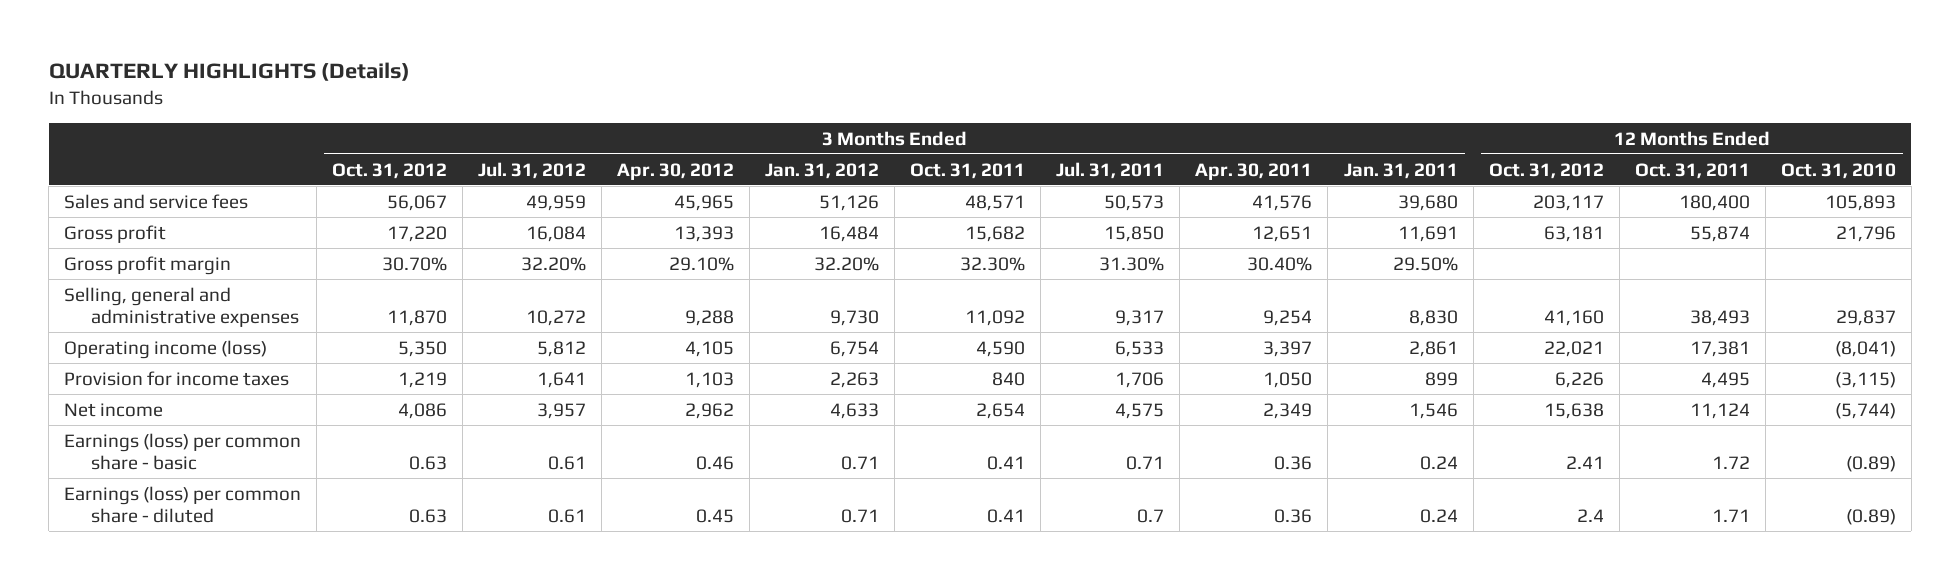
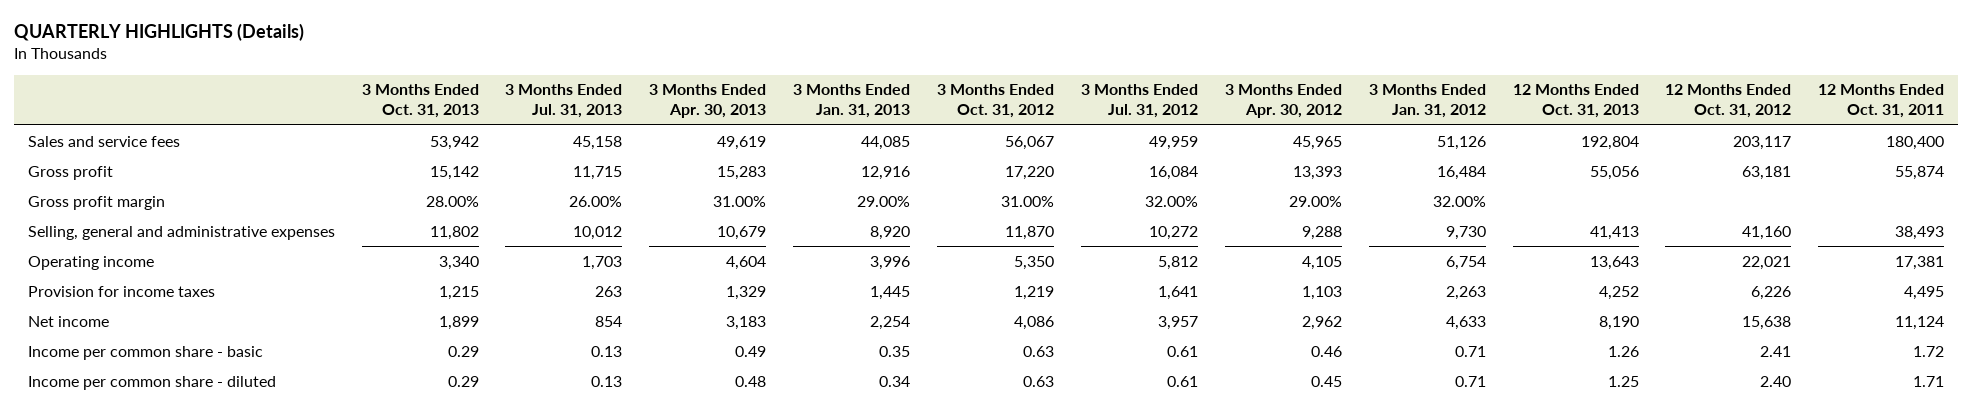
[910,162,1026,179] Oct. 31, 2011 -> none
[1056,161,1165,179] Jul. 31, 2011 -> none
[1195,162,1313,180] Apr. 30, 2011 -> none
[1343,162,1458,179] Jan. 31, 2011 -> none
[1780,162,1896,179] Oct. 31, 2010 -> none
none -> [361,84,479,119] 3 Months Ended Oct. 31, 2013
none -> [505,84,623,119] 3 Months Ended Jul. 31, 2013
none -> [649,84,767,119] 3 Months Ended Apr. 30, 2013
none -> [793,84,911,119] 3 Months Ended Jan. 31, 2013
none -> [1512,84,1639,119] 12 Months Ended Oct. 31, 2013
[382,256,448,271] 30.70% -> [1001,195,1055,207] 31.00%
[521,256,587,271] 32.20% -> [1144,195,1198,207] 32.00%
[669,256,735,271] 29.10% -> [1288,195,1342,207] 29.00%
[814,256,880,271] 32.20% -> [1432,195,1486,207] 32.00%
[64,339,268,359] Operating income (loss) -> [27,255,154,270] Operating income
[64,432,302,470] Earnings (loss) per common share - basic -> [27,345,263,360] Income per common share - basic
[64,485,302,523] Earnings (loss) per common share - diluted -> [27,375,276,390] Income per common share - diluted
[1576,508,1604,522] 2.4 -> [1760,375,1792,387] 2.40

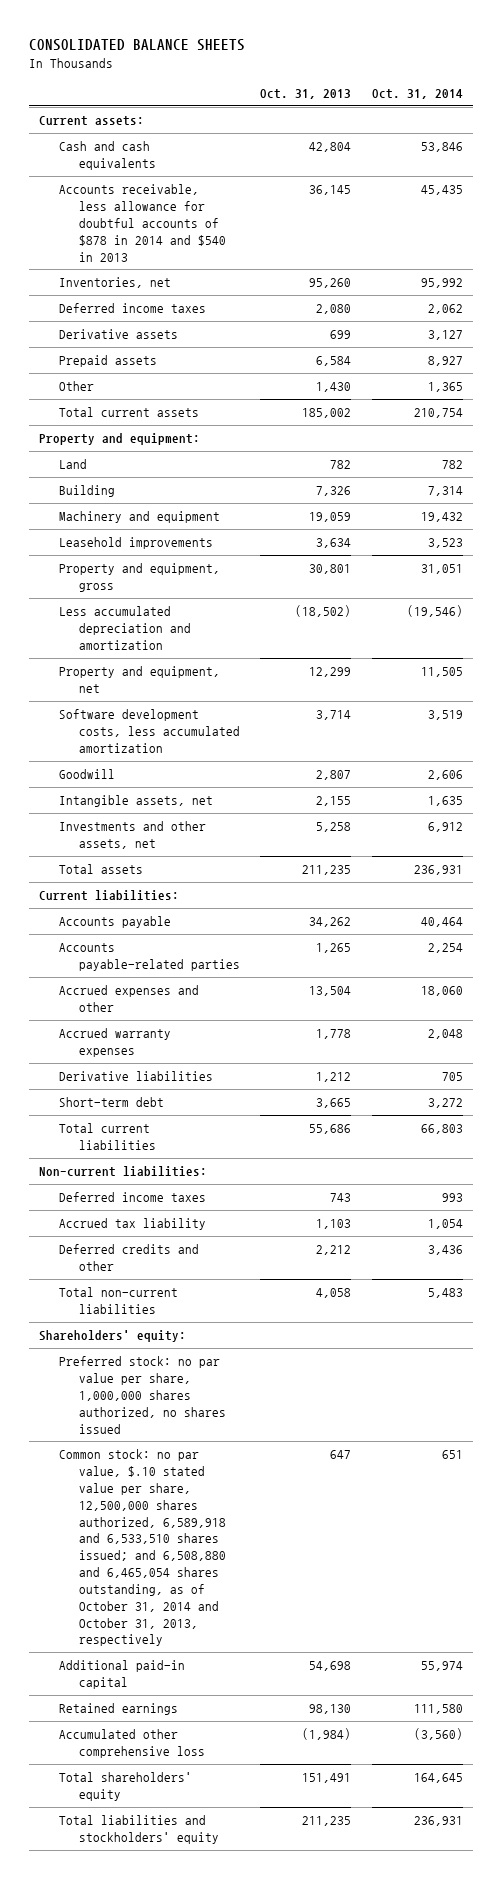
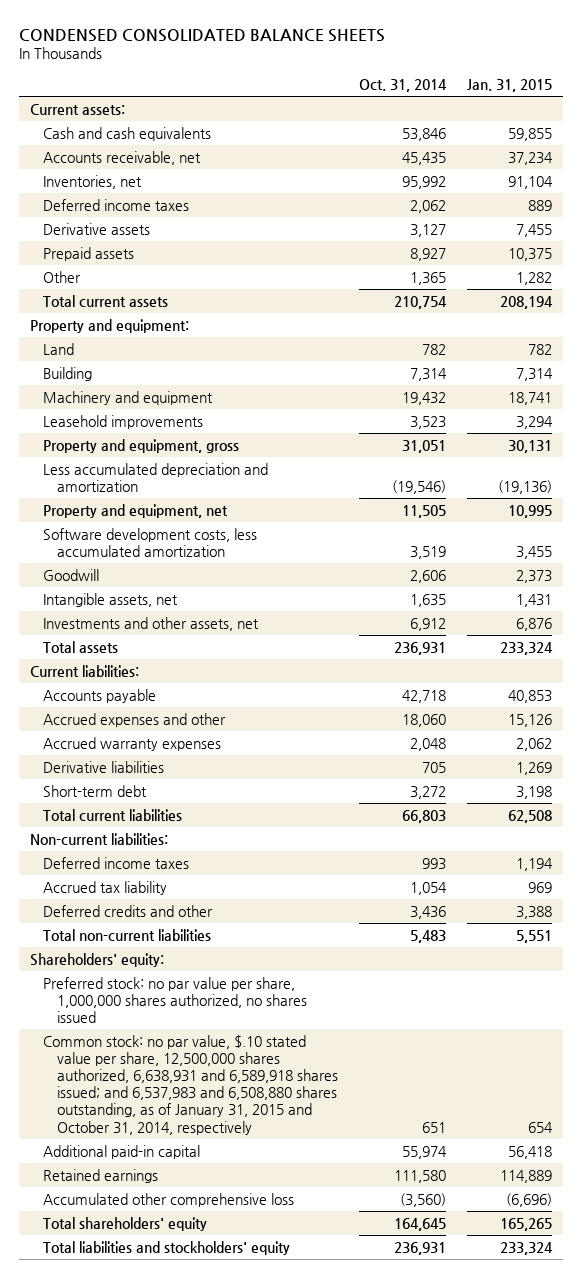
[28,39,245,52] CONSOLIDATED BALANCE SHEETS -> [19,29,386,43] CONDENSED CONSOLIDATED BALANCE SHEETS
[260,89,352,100] Oct. 31, 2013 -> none
none -> [467,78,553,92] Jan. 31, 2015
[58,184,226,262] Accounts receivable, less allowance for doubtful accounts of $878 in 2014 and $540 in 2013 -> [43,150,202,165] Accounts receivable, net
[58,943,240,971] Accounts payable-related parties -> none
[420,917,463,928] 40,464 -> [402,689,447,703] 42,718
[58,1449,226,1647] Common stock: no par value, $.10 stated value per share, 12,500,000 shares authorized, 6,589,918 and 6,533,510 shares issued; and 6,508,880 and 6,465,054 shares outstanding, as of October 31, 2014 and October 31, 2013, respectively -> [43,1034,338,1135] Common stock: no par value, $.10 stated value per share, 12,500,000 shares authorized, 6,638,931 and 6,589,918 shares issued; and 6,537,983 and 6,508,880 shares outstanding, as of January 31, 2015 and October 31, 2014, respectively

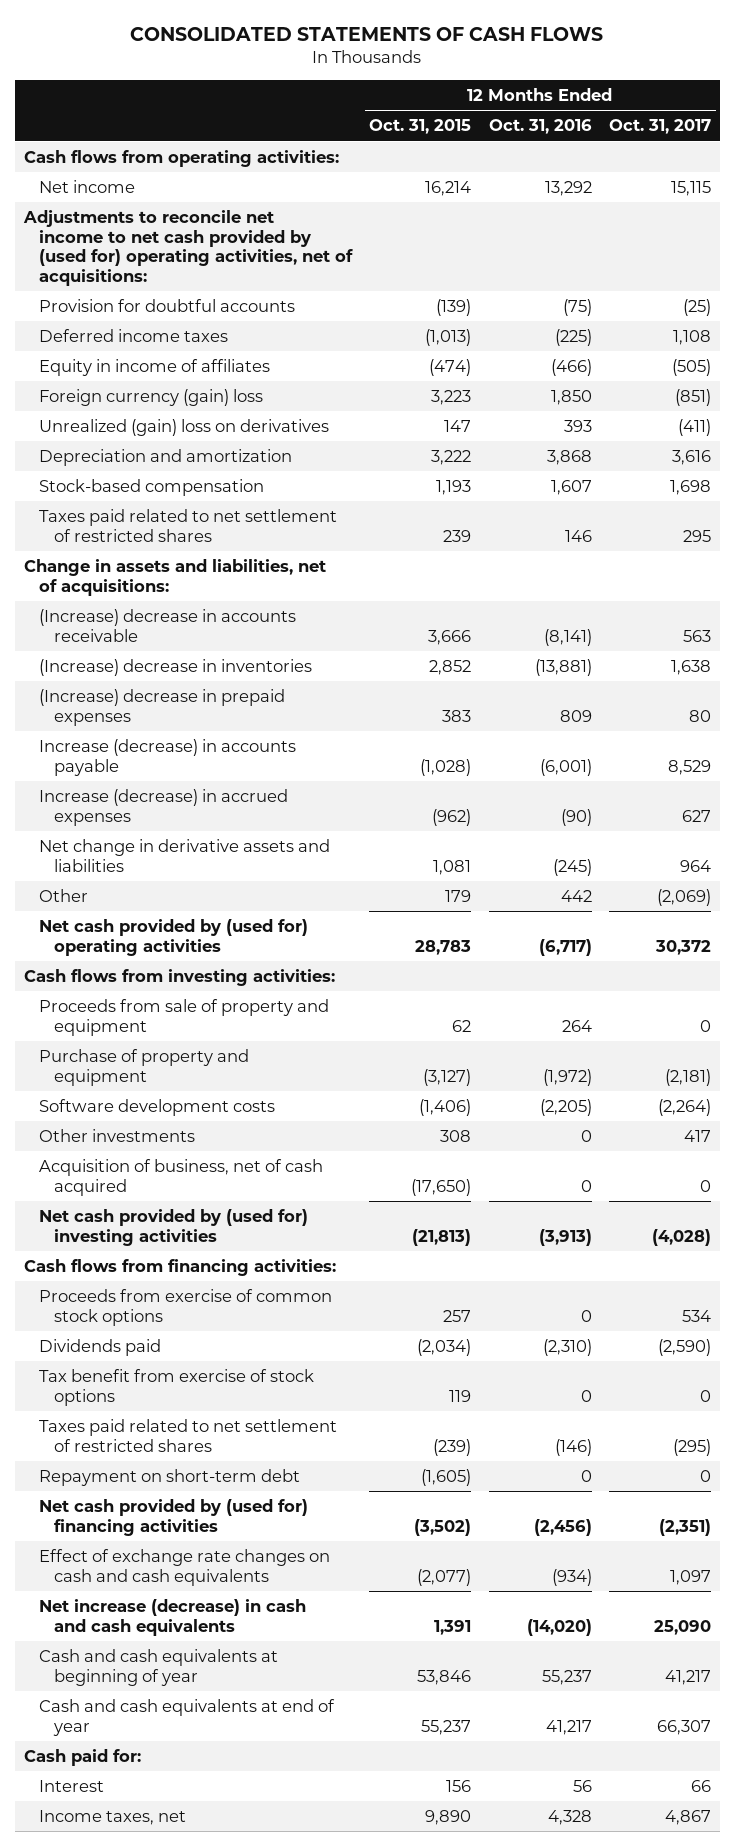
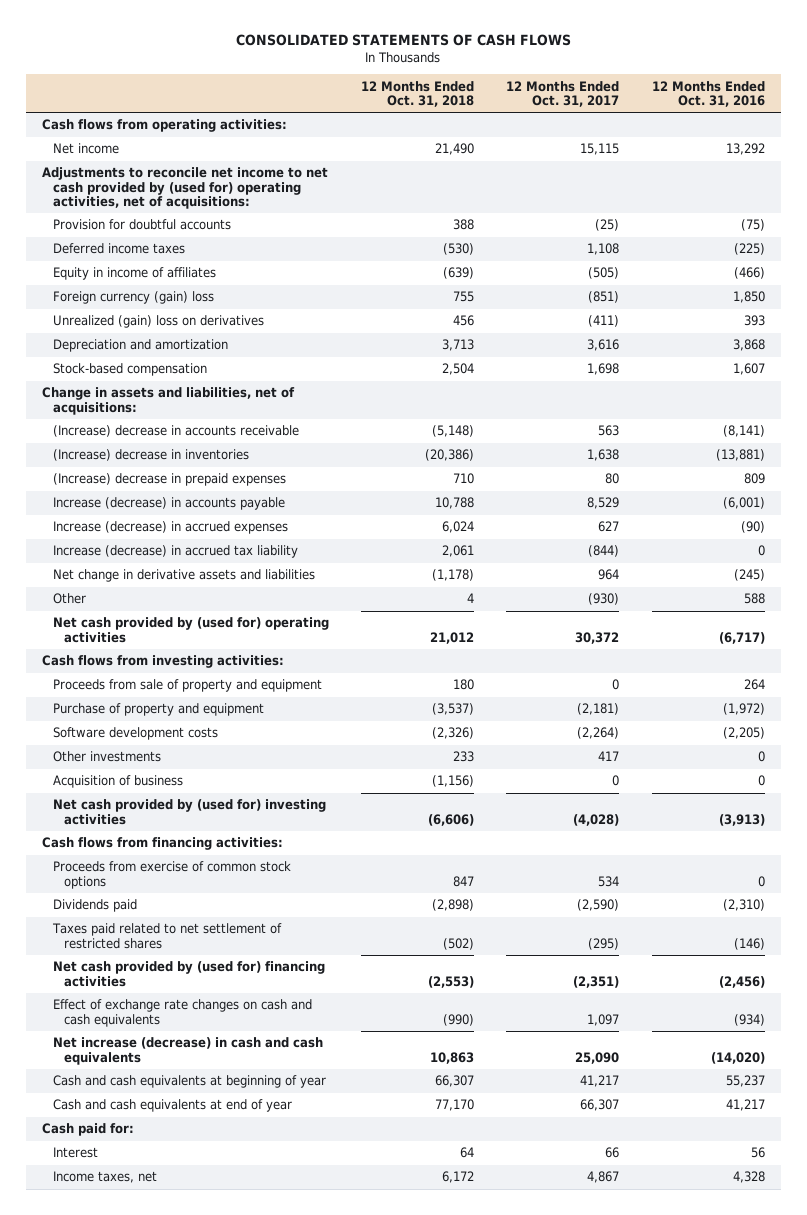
[369,119,472,135] Oct. 31, 2015 -> none
none -> [361,80,475,107] 12 Months Ended Oct. 31, 2018
[38,509,337,542] Taxes paid related to net settlement of restricted shares -> none
none -> [53,545,299,559] Increase (decrease) in accrued tax liability
[560,890,592,903] 442 -> [743,593,765,605] 588
[657,889,712,907] (2,069) -> [588,593,620,606] (930)
[38,1159,323,1196] Acquisition of business, net of cash acquired -> [53,775,184,789] Acquisition of business
[38,1369,314,1406] Tax benefit from exercise of stock options -> none
[38,1469,300,1487] Repayment on short-term debt -> none

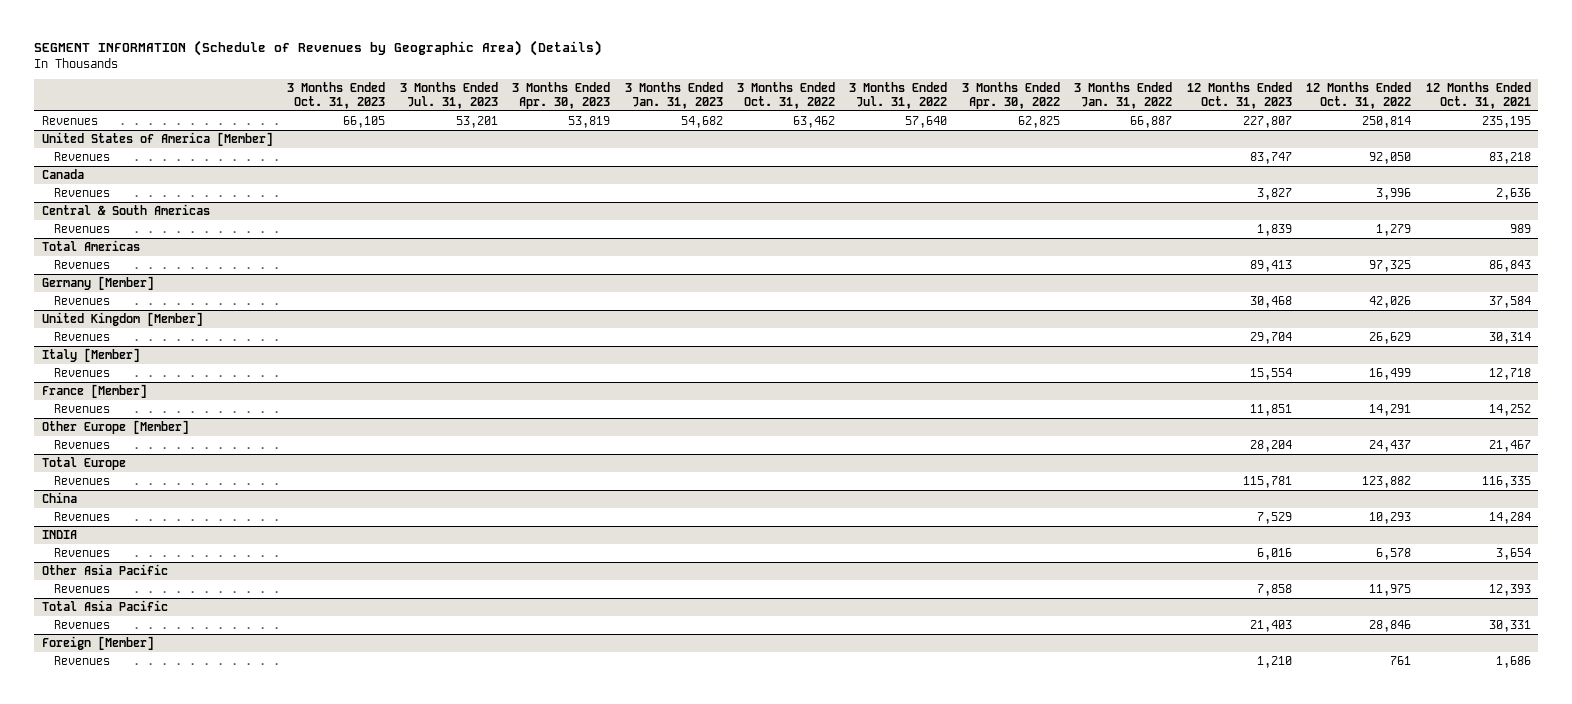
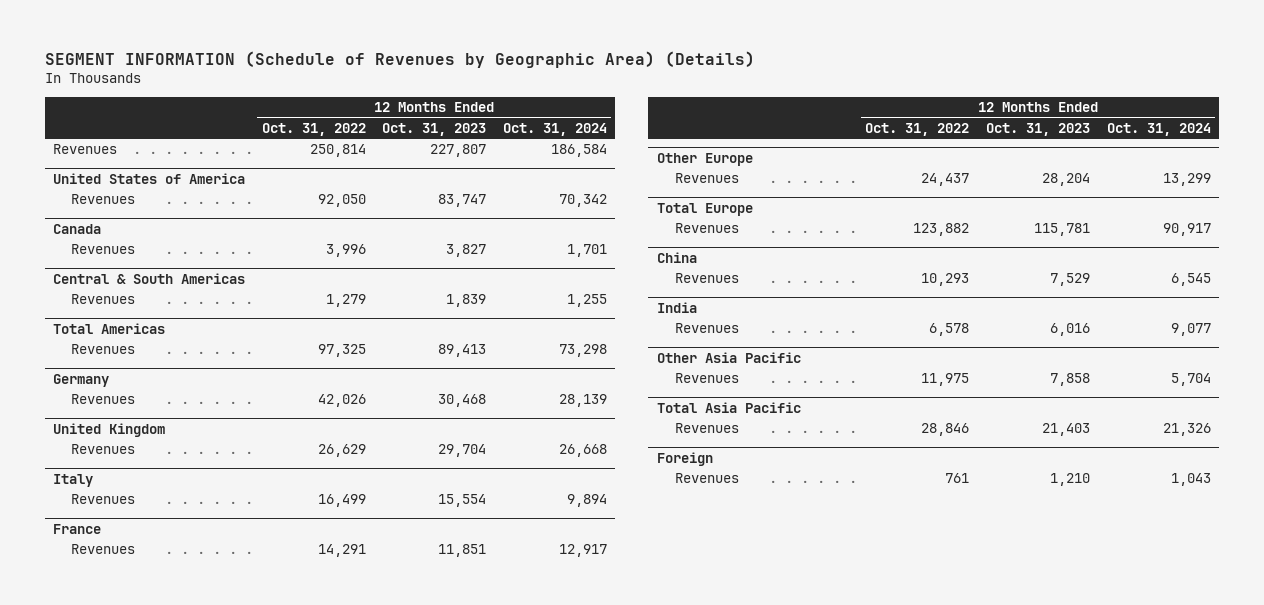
[287,82,386,109] 3 Months Ended Oct. 31, 2023 -> none
[399,82,498,109] 3 Months Ended Jul. 31, 2023 -> none
[512,82,611,109] 3 Months Ended Apr. 30, 2023 -> none
[624,82,723,109] 3 Months Ended Jan. 31, 2023 -> none
[736,82,835,109] 3 Months Ended Oct. 31, 2022 -> none
[849,82,948,109] 3 Months Ended Jul. 31, 2022 -> none
[961,82,1060,109] 3 Months Ended Apr. 30, 2022 -> none
[1074,82,1173,109] 3 Months Ended Jan. 31, 2022 -> none
[1425,82,1531,109] 12 Months Ended Oct. 31, 2021 -> none
none -> [502,122,607,136] Oct. 31, 2024
[41,132,273,147] United States of America [Member] -> [52,172,245,184] United States of America
[41,276,154,291] Germany [Member] -> [52,373,109,387] Germany
[41,312,203,327] United Kingdom [Member] -> [52,422,165,437] United Kingdom
[41,348,140,363] Italy [Member] -> [52,473,93,487] Italy
[41,384,147,399] France [Member] -> [52,523,101,534] France
[41,420,189,435] Other Europe [Member] -> [656,152,753,166] Other Europe
[41,530,77,540] INDIA -> [656,301,697,313] India
[41,636,154,651] Foreign [Member] -> [656,451,713,466] Foreign

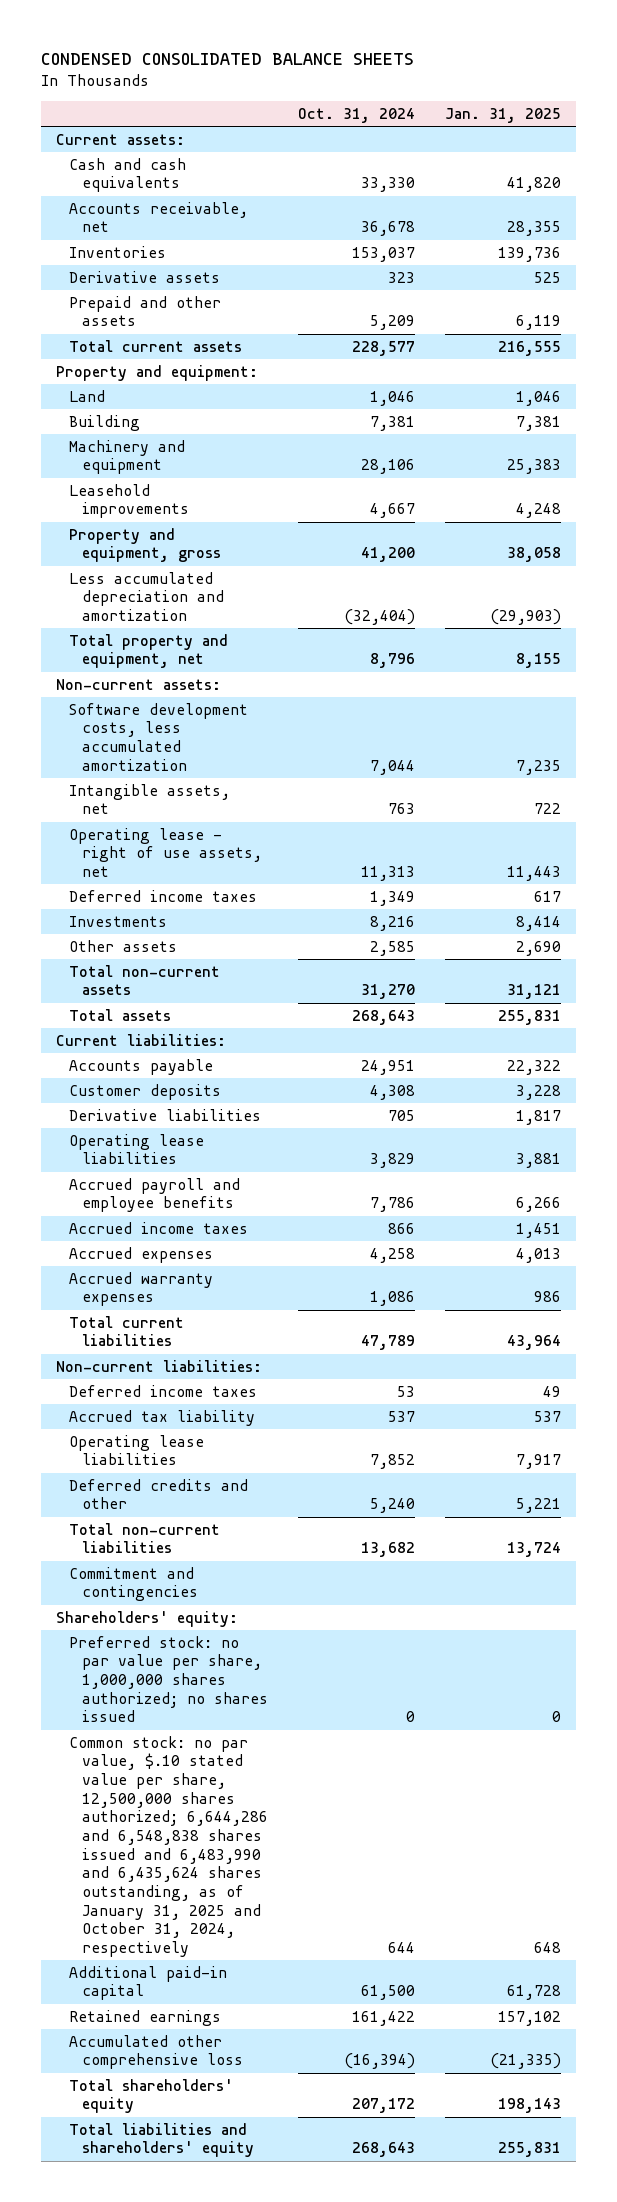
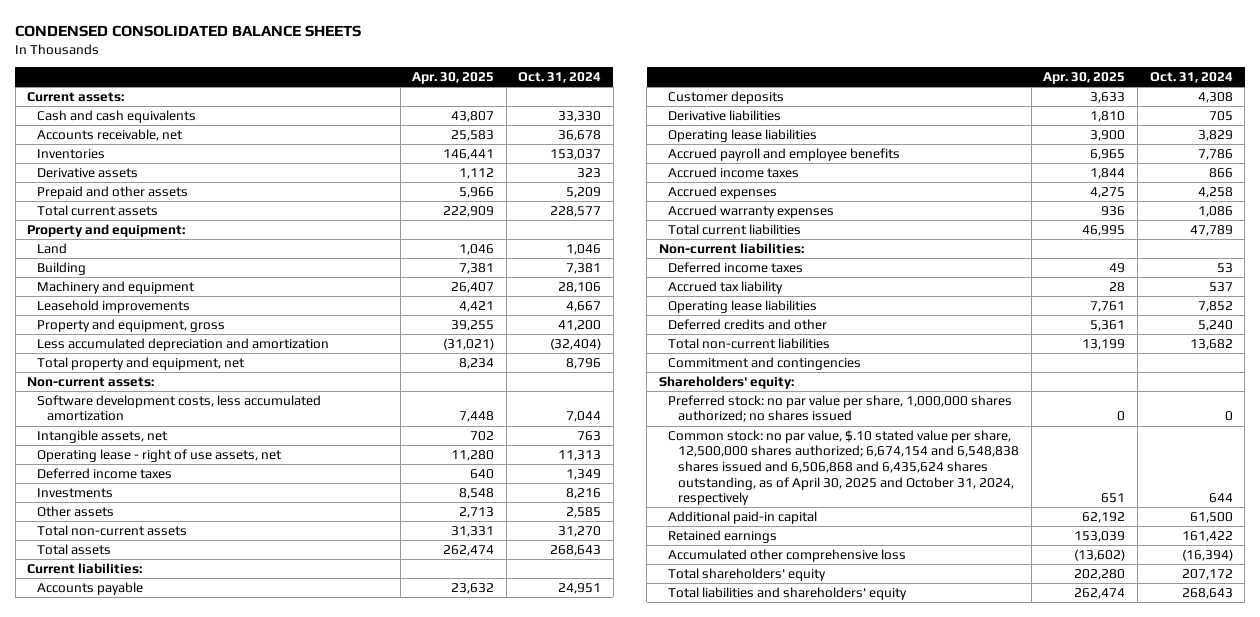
[444,108,561,124] Jan. 31, 2025 -> none
none -> [412,72,495,85] Apr. 30, 2025
[69,1735,269,1957] Common stock: no par value, $.10 stated value per share, 12,500,000 shares authorized; 6,644,286 and 6,548,838 shares issued and 6,483,990 and 6,435,624 shares outstanding, as of January 31, 2025 and October 31, 2024, respectively -> [668,429,1020,506] Common stock: no par value, $.10 stated value per share, 12,500,000 shares authorized; 6,674,154 and 6,548,838 shares issued and 6,506,868 and 6,435,624 shares outstanding, as of April 30, 2025 and October 31, 2024, respectively

